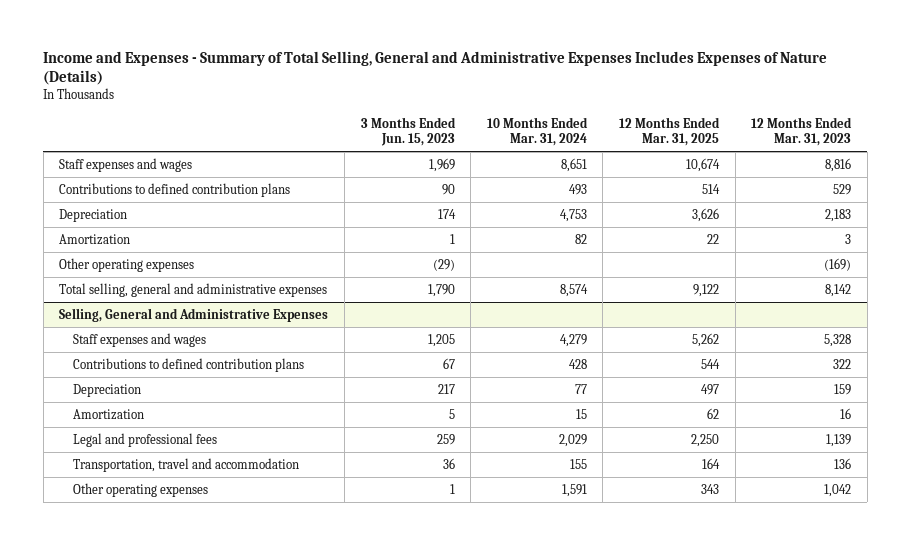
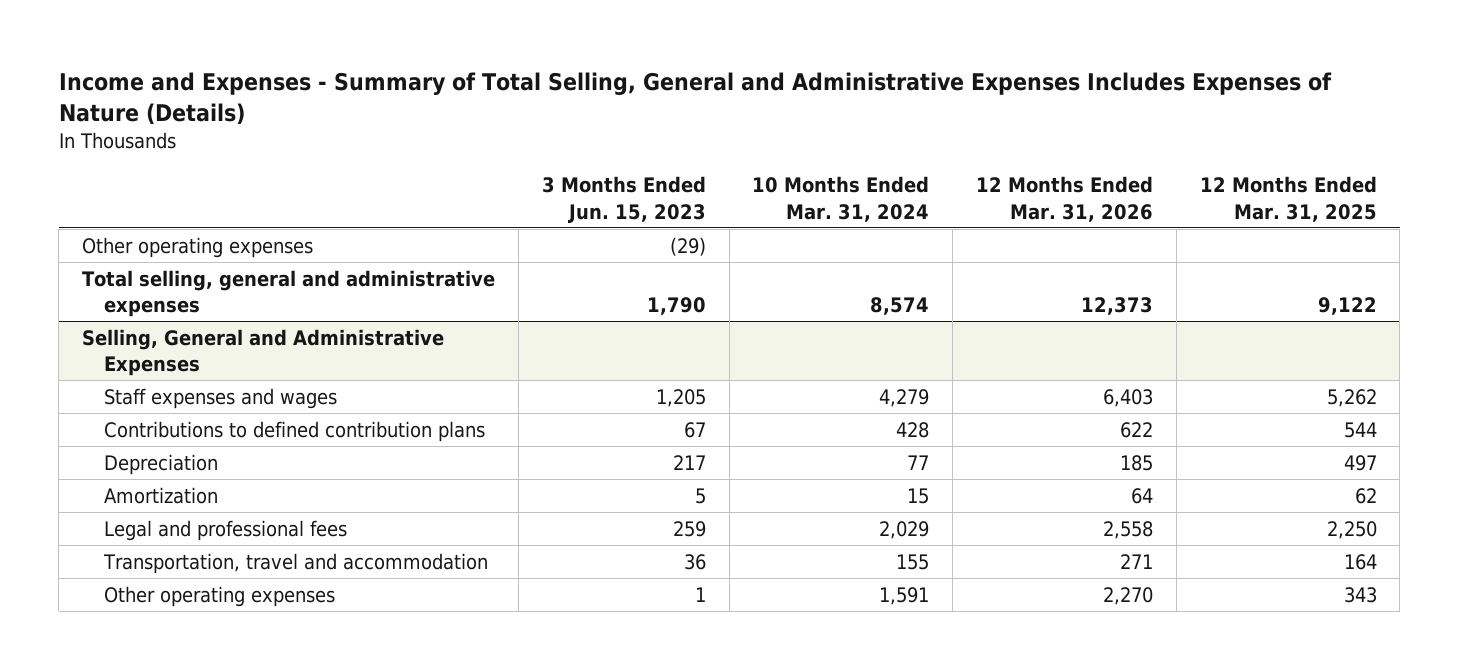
[751,116,853,147] 12 Months Ended Mar. 31, 2023 -> none
none -> [975,176,1153,222] 12 Months Ended Mar. 31, 2026
[59,157,193,172] Staff expenses and wages -> none
[59,182,291,197] Contributions to defined contribution plans -> none
[59,208,128,222] Depreciation -> none
[59,233,131,245] Amortization -> none

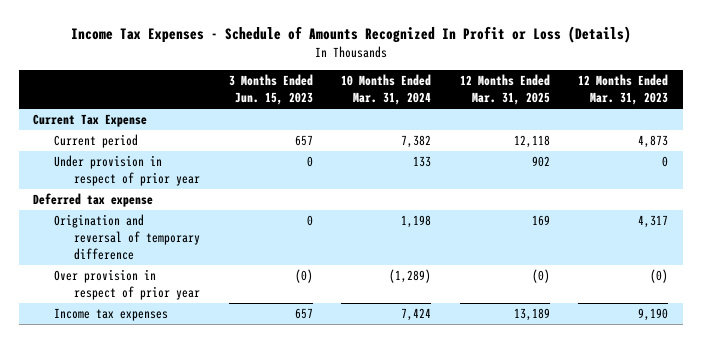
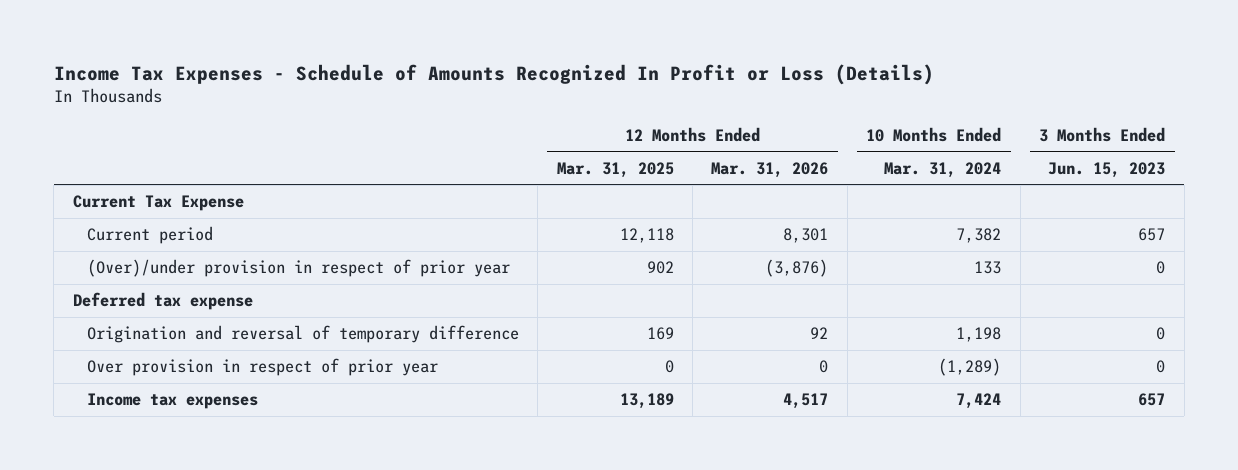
[578,74,669,106] 12 Months Ended Mar. 31, 2023 -> none
none -> [711,161,829,178] Mar. 31, 2026
[53,155,201,186] Under provision in respect of prior year -> [86,259,510,278] (Over)/under provision in respect of prior year
[294,269,313,284] (0) -> [1156,360,1166,374] 0
[531,269,550,284] (0) -> [664,360,674,374] 0

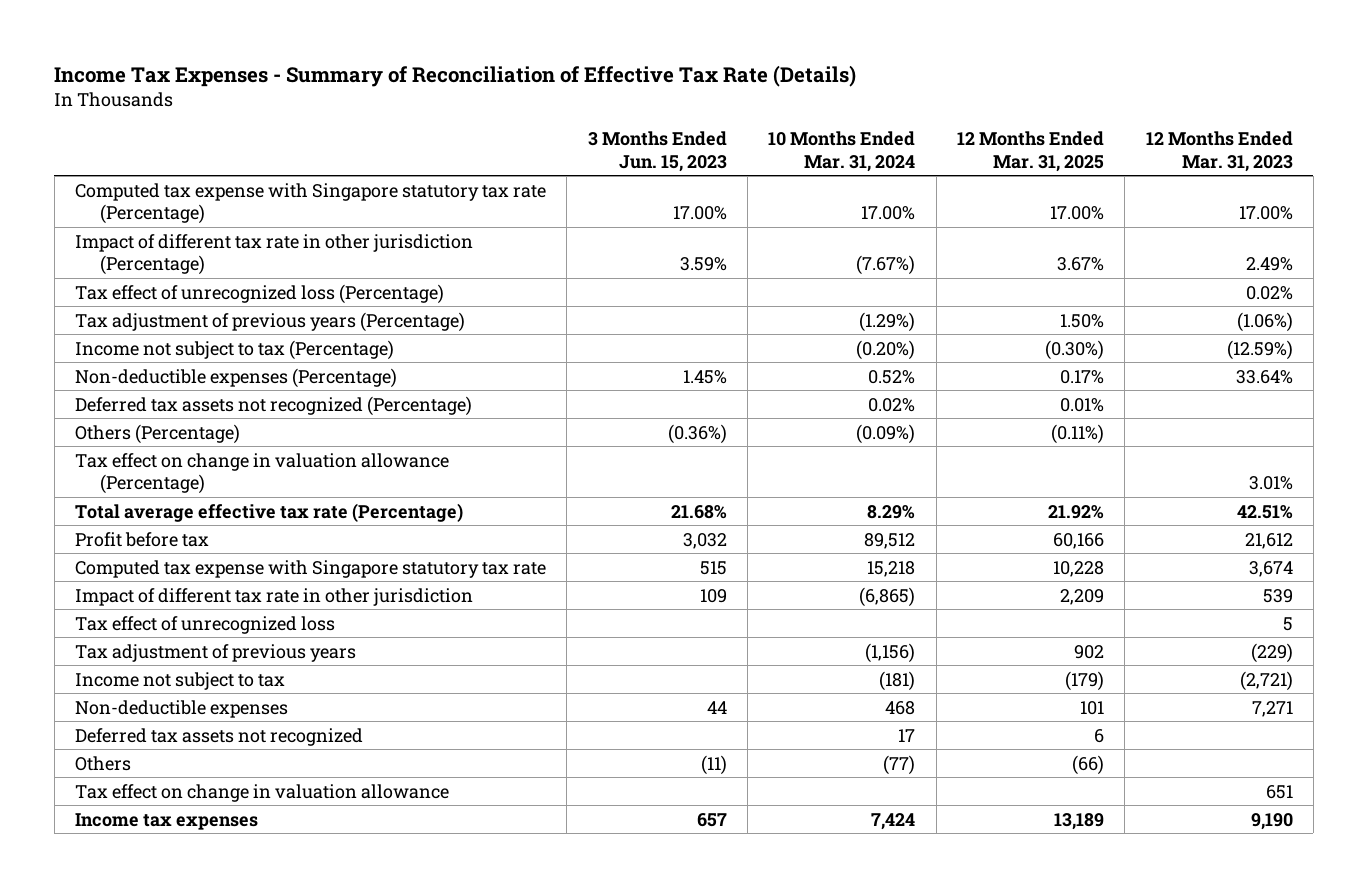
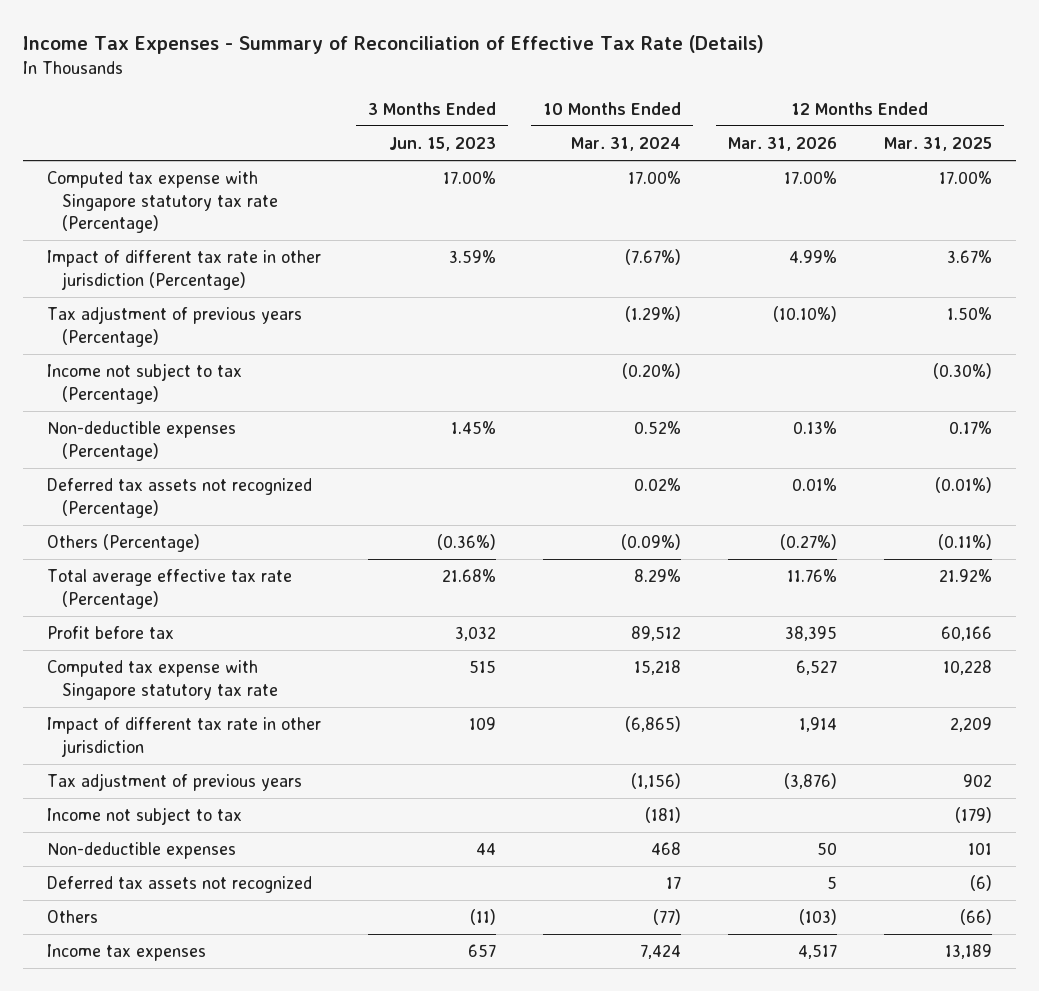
[1145,131,1293,172] 12 Months Ended Mar. 31, 2023 -> none
none -> [728,136,838,151] Mar. 31, 2026
[74,283,444,304] Tax effect of unrecognized loss (Percentage) -> none
[1059,397,1104,412] 0.01% -> [935,477,993,494] (0.01%)
[74,452,449,495] Tax effect on change in valuation allowance (Percentage) -> none
[74,615,335,634] Tax effect of unrecognized loss -> none
[1093,728,1104,743] 6 -> [970,875,993,892] (6)
[74,783,449,802] Tax effect on change in valuation allowance -> none

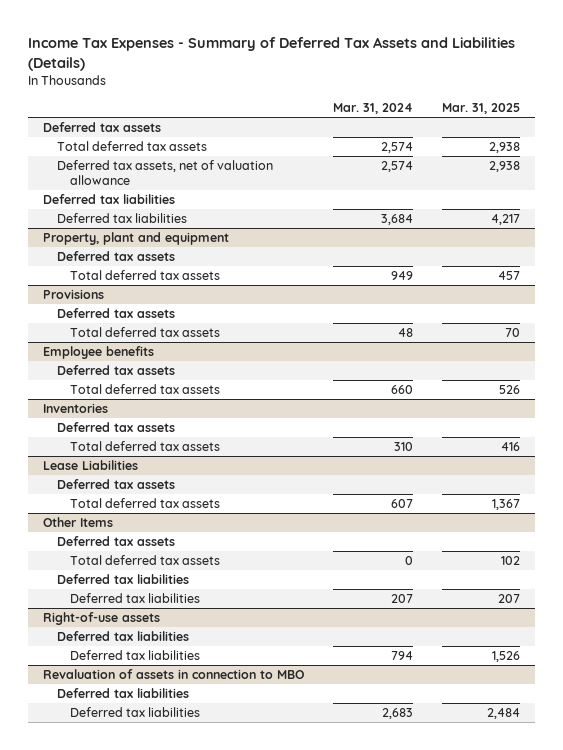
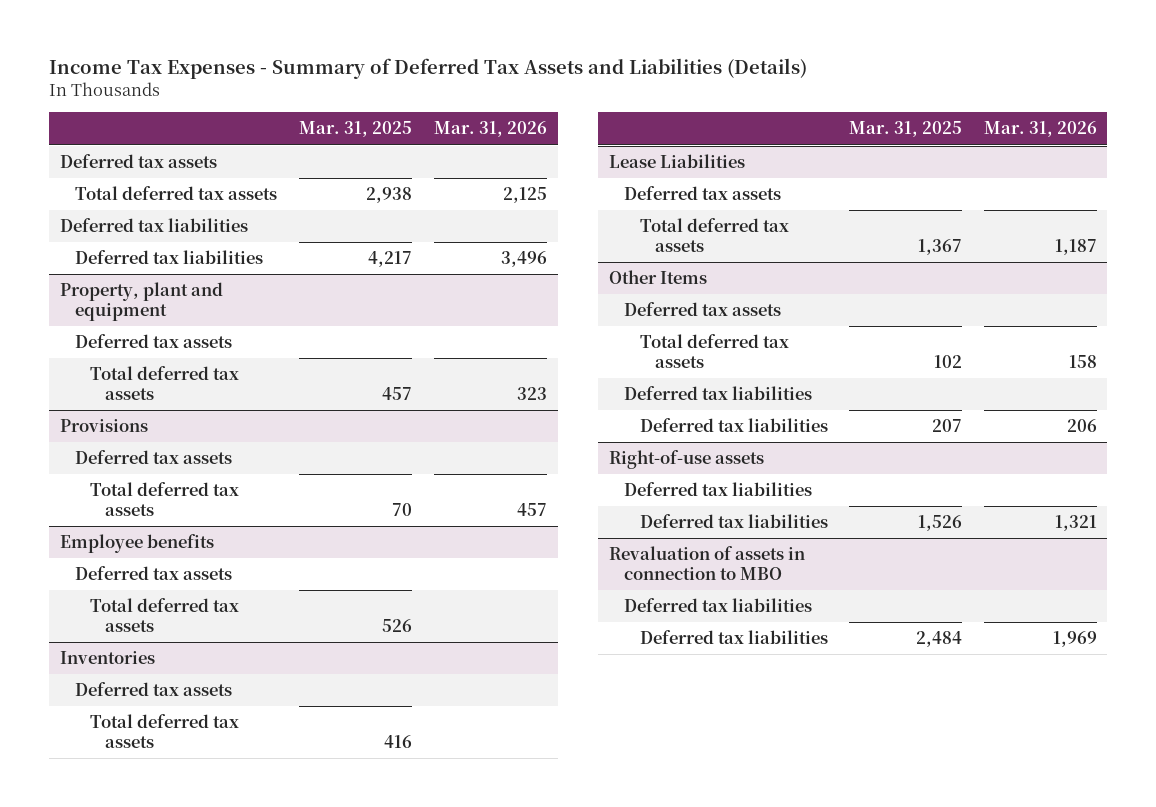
[333,102,414,114] Mar. 31, 2024 -> none
none -> [434,121,548,138] Mar. 31, 2026
[56,160,273,185] Deferred tax assets, net of valuation allowance -> none

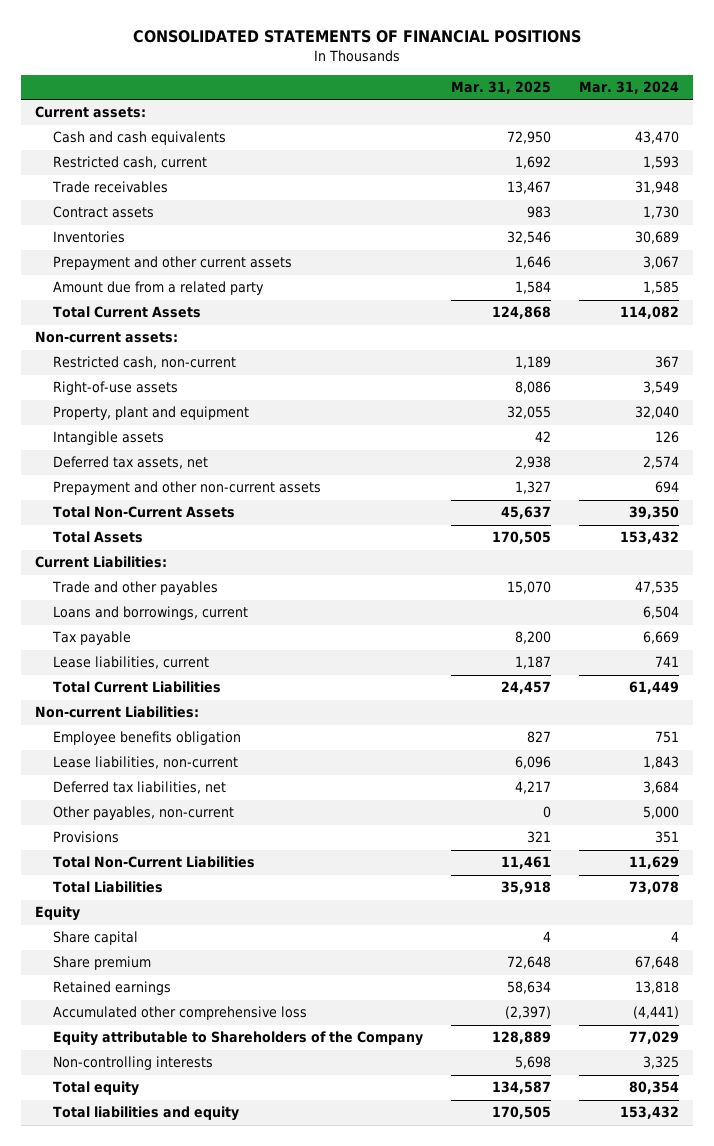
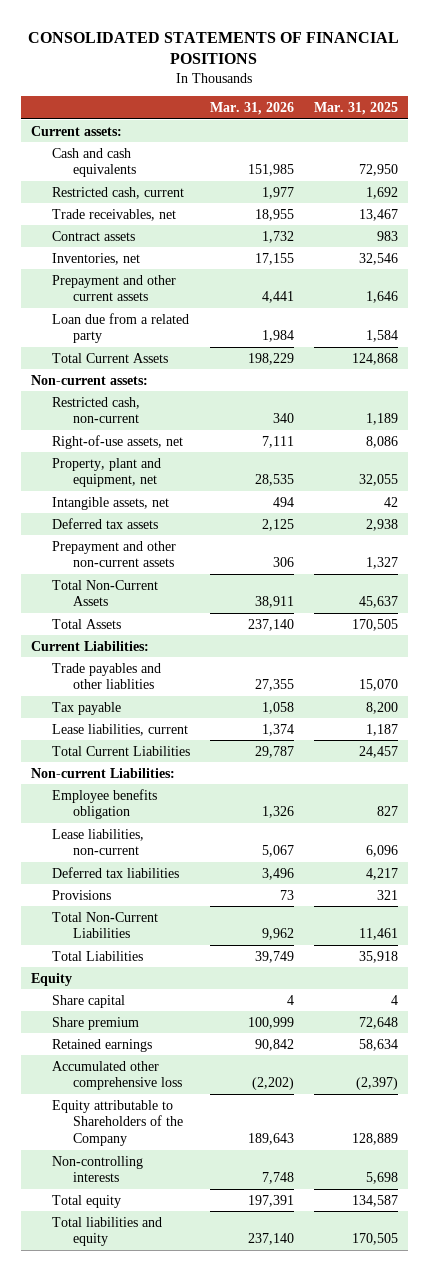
[578,80,679,94] Mar. 31, 2024 -> none
none -> [209,102,294,116] Mar. 31, 2026
[52,181,169,194] Trade receivables -> [52,208,177,221] Trade receivables, net
[53,231,126,244] Inventories -> [52,252,141,265] Inventories, net
[53,281,265,296] Amount due from a related party -> [52,312,190,344] Loan due from a related party
[53,381,179,396] Right-of-use assets -> [52,434,184,449] Right-of-use assets, net
[53,406,250,421] Property, plant and equipment -> [52,457,162,488] Property, plant and equipment, net
[53,431,165,446] Intangible assets -> [52,496,170,510] Intangible assets, net
[53,456,209,470] Deferred tax assets, net -> [52,517,159,529] Deferred tax assets
[53,606,249,621] Loans and borrowings, current -> none
[52,581,219,596] Trade and other payables -> [52,662,162,690] Trade payables and other liablities
[53,806,235,821] Other payables, non-current -> none
[53,781,227,795] Deferred tax liabilities, net -> [52,866,180,878] Deferred tax liabilities

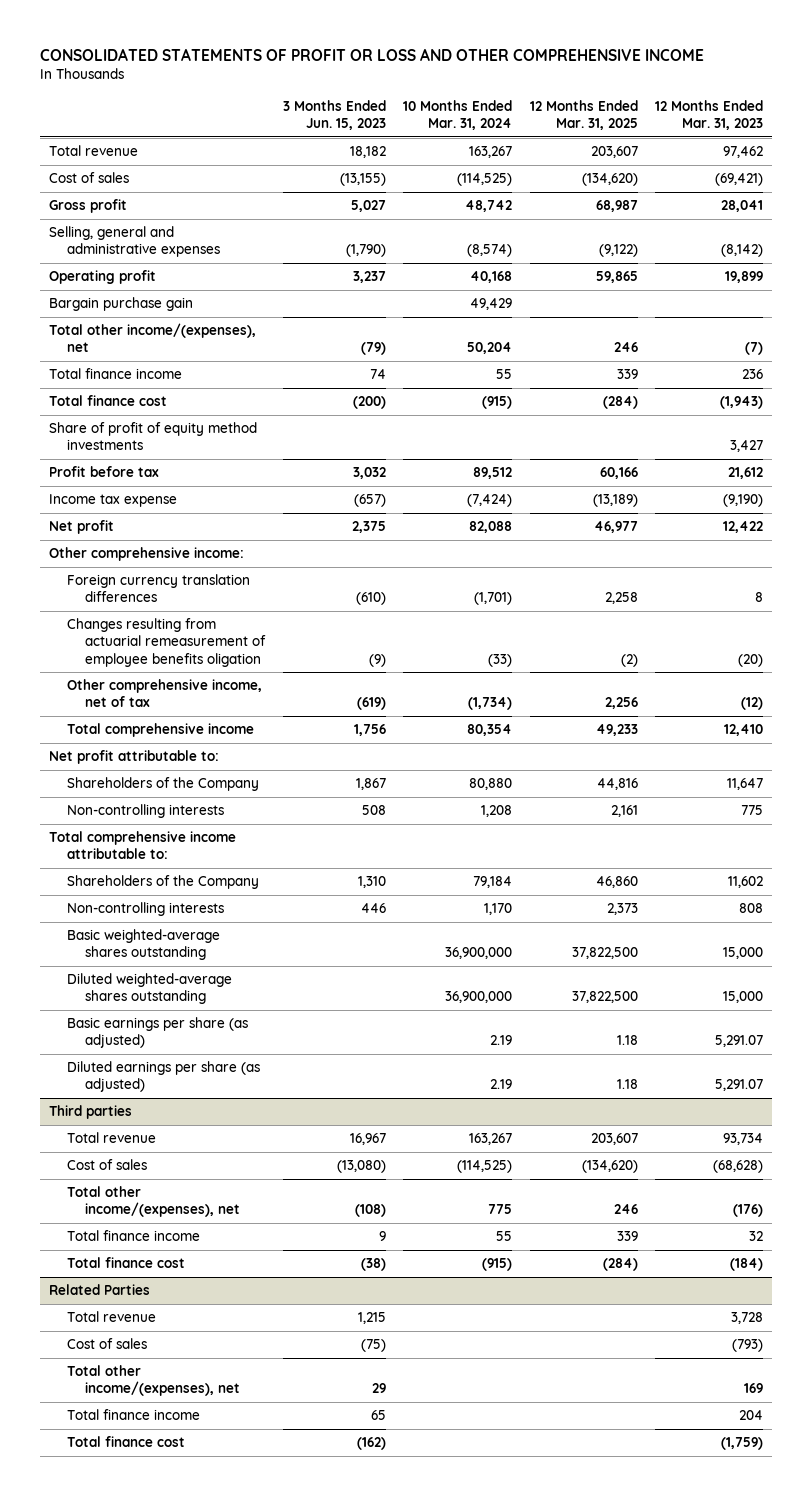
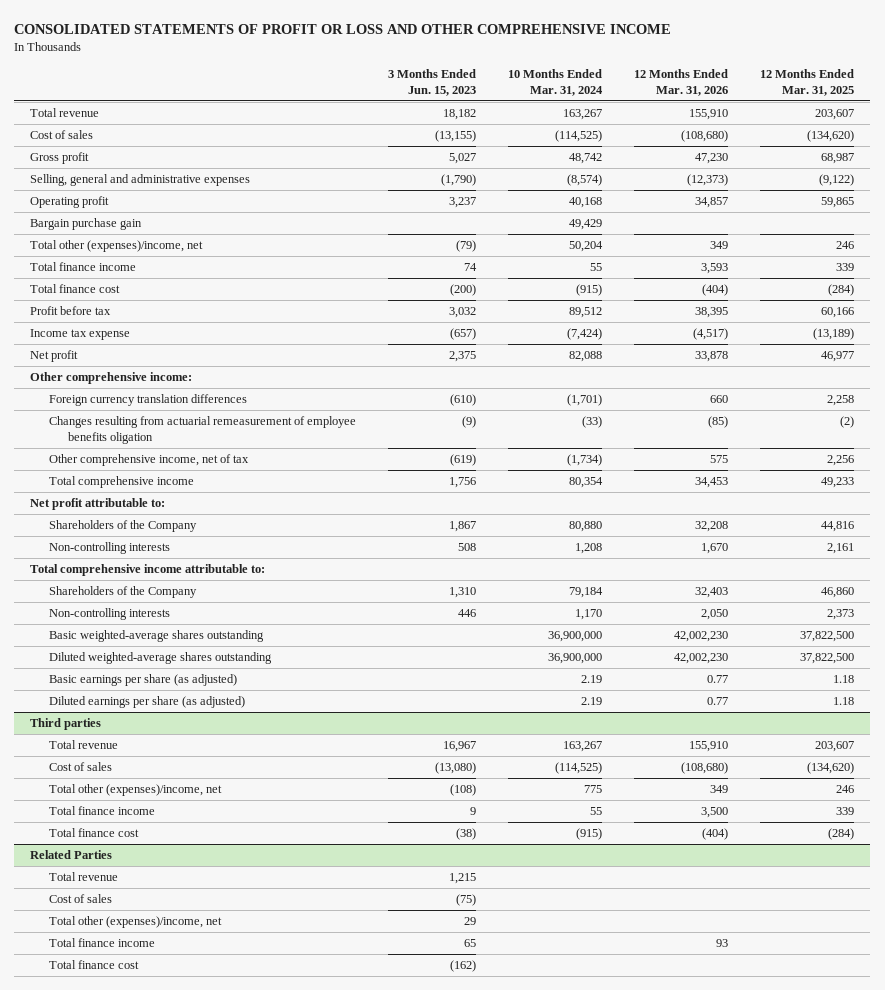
[655,99,764,131] 12 Months Ended Mar. 31, 2023 -> none
none -> [634,68,729,96] 12 Months Ended Mar. 31, 2026
[48,323,256,353] Total other income/(expenses), net -> [30,239,204,252] Total other (expenses)/income, net
[48,422,257,451] Share of profit of equity method investments -> none
[66,1186,240,1218] Total other income/(expenses), net -> [49,783,223,796] Total other (expenses)/income, net
[66,1365,240,1397] Total other income/(expenses), net -> [49,915,223,928] Total other (expenses)/income, net

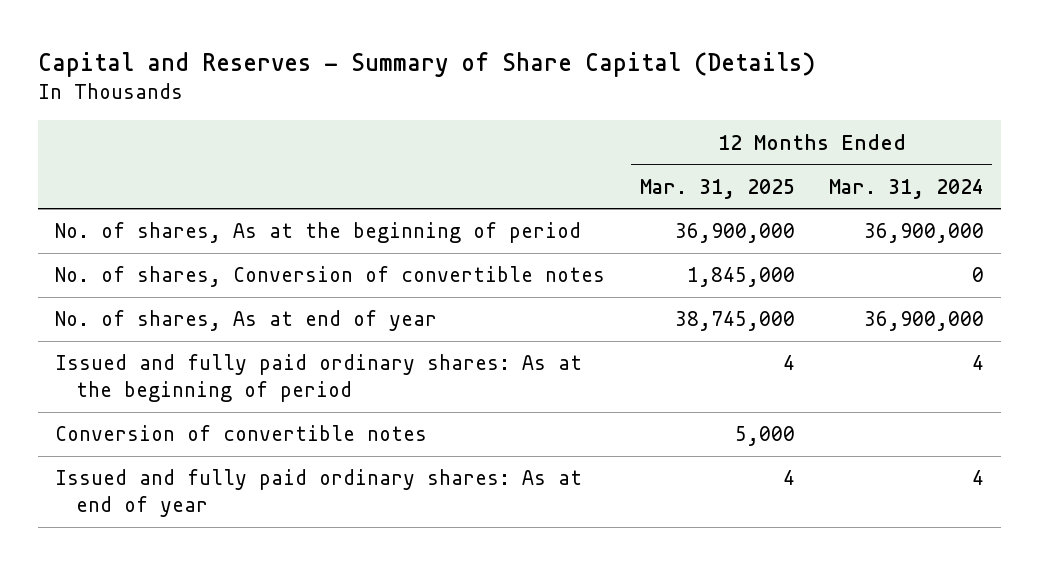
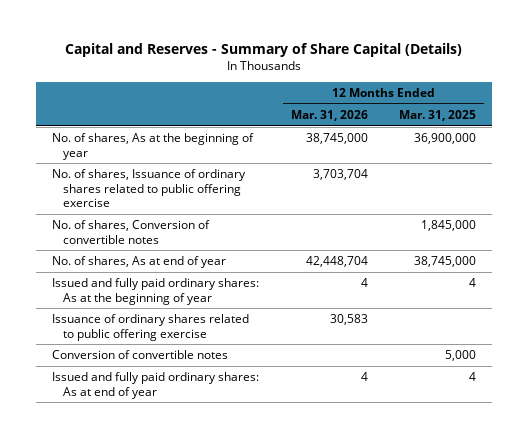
[828,178,984,199] Mar. 31, 2024 -> none
none -> [290,109,368,121] Mar. 31, 2026
[55,222,582,244] No. of shares, As at the beginning of period -> [51,133,254,160] No. of shares, As at the beginning of year
none -> [51,169,246,208] No. of shares, Issuance of ordinary shares related to public offering exercise
[55,354,583,403] Issued and fully paid ordinary shares: As at the beginning of period -> [51,278,259,305] Issued and fully paid ordinary shares: As at the beginning of year
none -> [51,314,249,341] Issuance of ordinary shares related to public offering exercise

